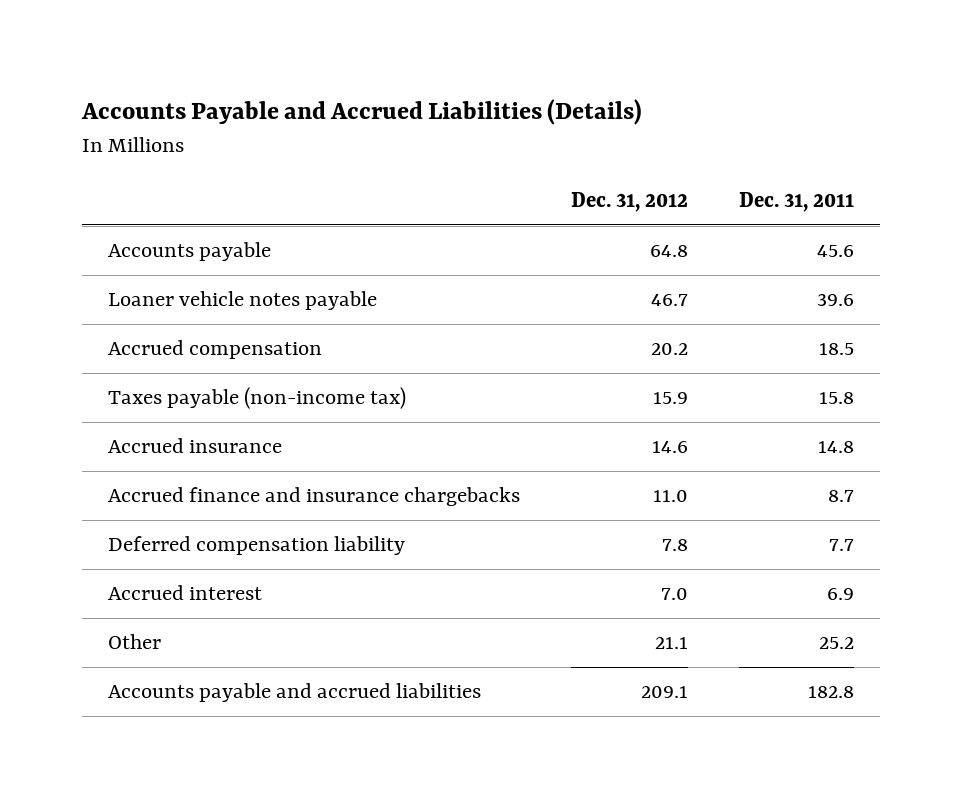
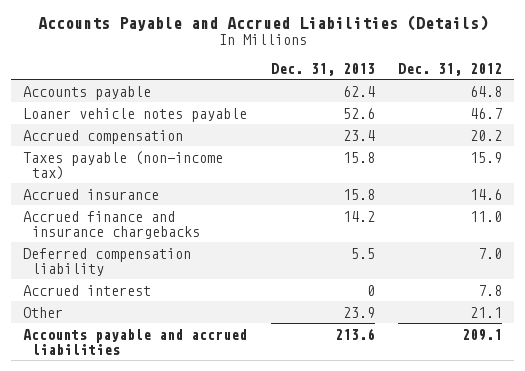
[739,192,855,213] Dec. 31, 2011 -> none
none -> [270,62,375,76] Dec. 31, 2013
[662,539,689,552] 7.8 -> [478,247,503,259] 7.0
[661,588,689,601] 7.0 -> [478,284,503,296] 7.8

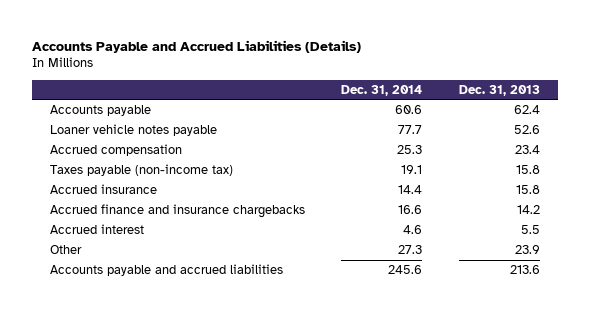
[398,62,503,76] Dec. 31, 2012 -> none
none -> [341,84,423,96] Dec. 31, 2014
[23,247,192,276] Deferred compensation liability -> none
[366,284,375,296] 0 -> [520,224,540,234] 5.5

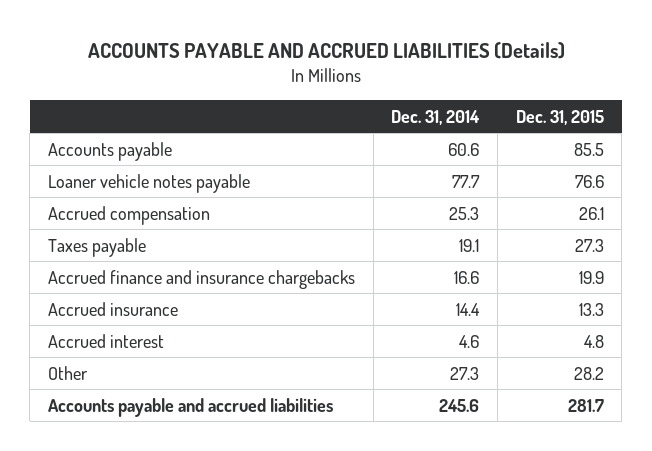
[31,39,361,53] Accounts Payable and Accrued Liabilities (Details) -> [87,41,565,59] ACCOUNTS PAYABLE AND ACCRUED LIABILITIES (Details)
[458,84,540,96] Dec. 31, 2013 -> none
none -> [515,109,604,125] Dec. 31, 2015
[49,163,233,176] Taxes payable (non-income tax) -> [47,237,146,257] Taxes payable
[49,183,157,194] Accrued insurance -> [47,301,178,316] Accrued insurance

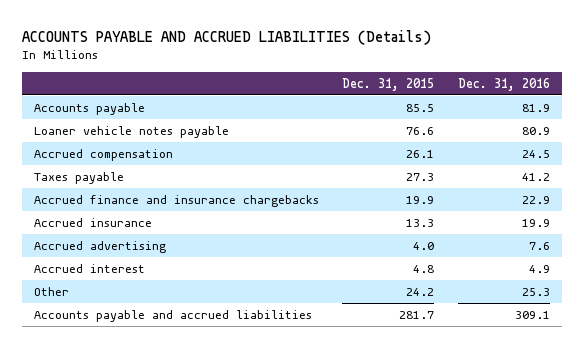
[391,109,481,125] Dec. 31, 2014 -> none
none -> [457,77,550,91] Dec. 31, 2016
none -> [34,240,167,253] Accrued advertising
[573,366,604,380] 28.2 -> [406,287,435,296] 24.2

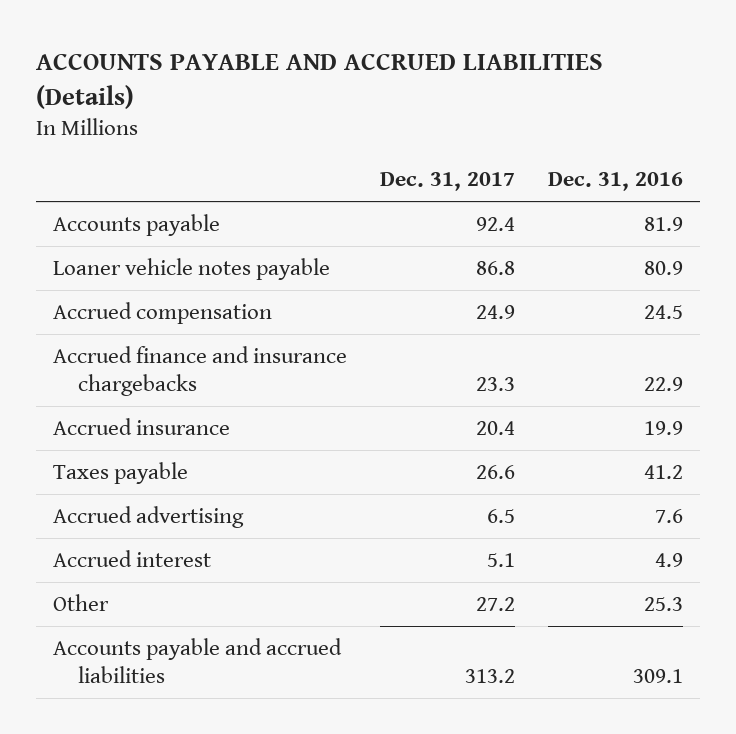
[342,77,435,91] Dec. 31, 2015 -> none
none -> [379,172,515,192] Dec. 31, 2017
[34,171,125,184] Taxes payable -> [52,461,188,484] Taxes payable

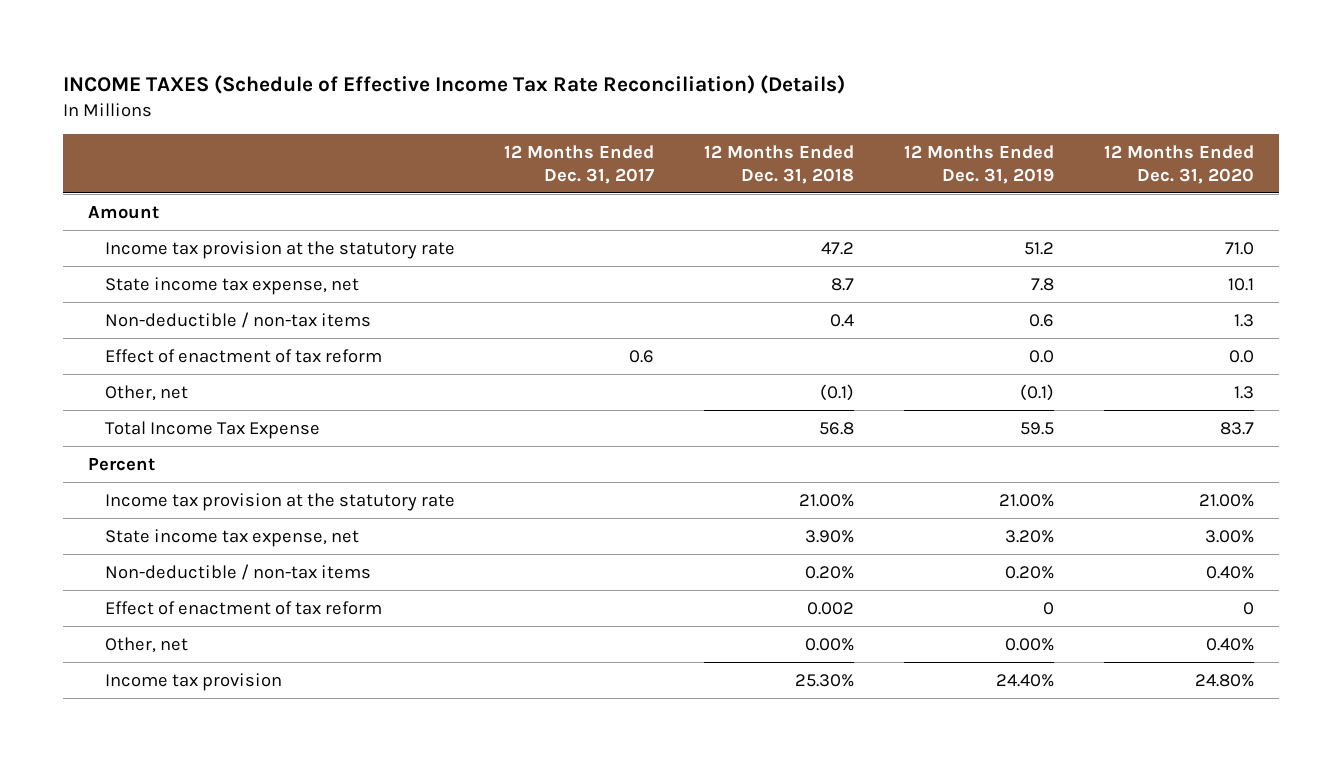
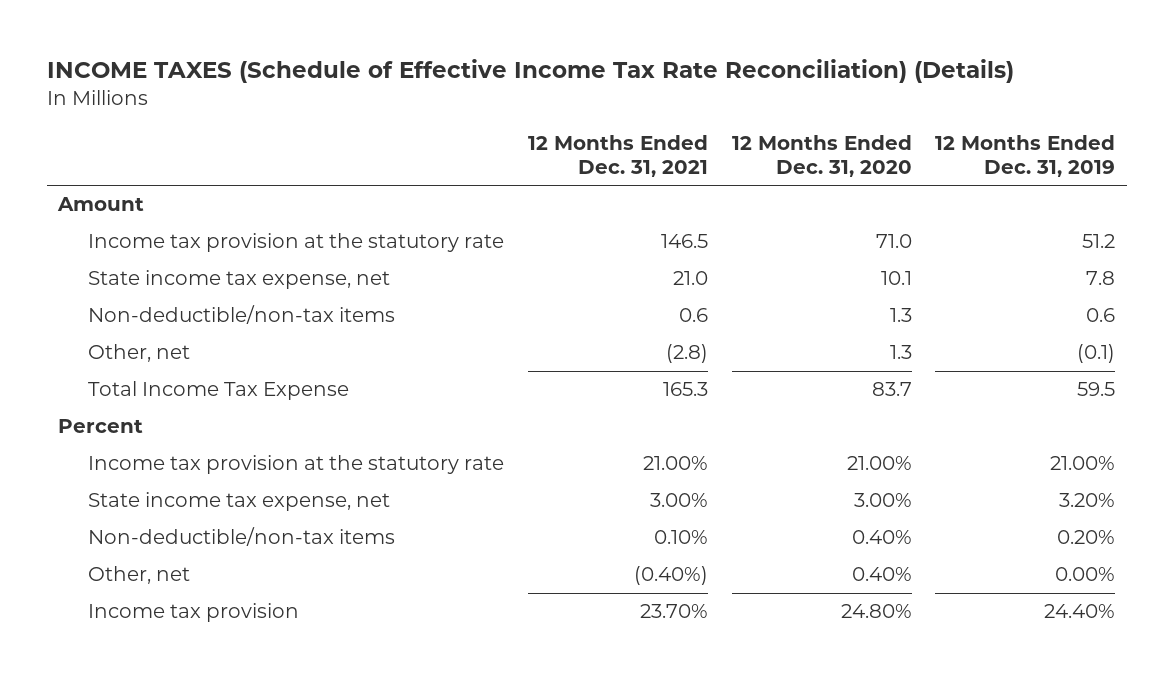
[504,144,655,184] 12 Months Ended Dec. 31, 2017 -> none
[704,144,855,184] 12 Months Ended Dec. 31, 2018 -> none
none -> [527,134,708,177] 12 Months Ended Dec. 31, 2021
[104,348,382,363] Effect of enactment of tax reform -> none
[104,311,371,328] Non-deductible / non-tax items -> [88,305,396,325] Non-deductible/non-tax items
[104,600,382,615] Effect of enactment of tax reform -> none
[104,563,371,580] Non-deductible / non-tax items -> [88,527,396,547] Non-deductible/non-tax items

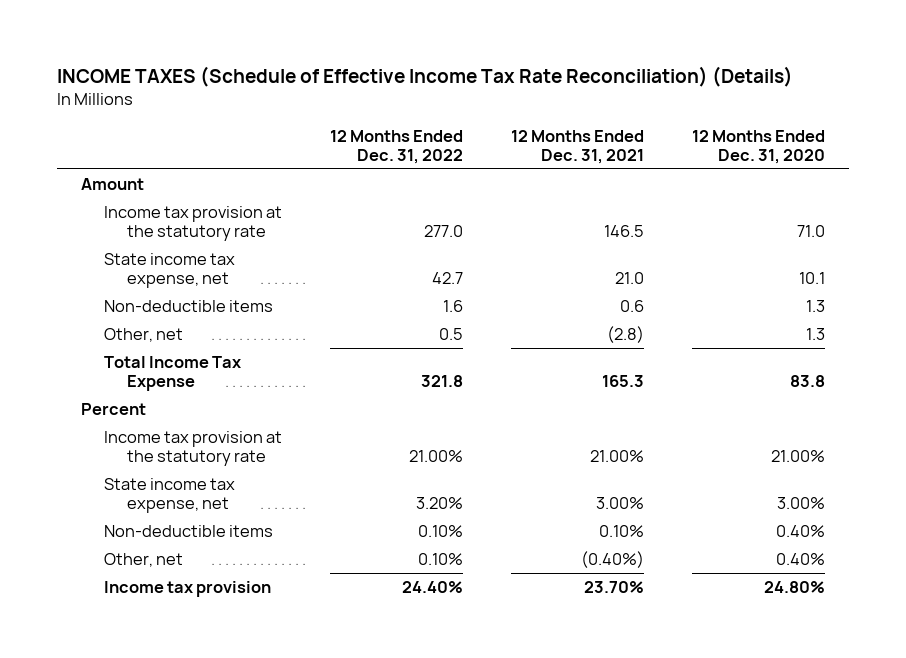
[935,134,1116,177] 12 Months Ended Dec. 31, 2019 -> none
none -> [329,129,463,165] 12 Months Ended Dec. 31, 2022
[88,305,396,325] Non-deductible/non-tax items -> [103,299,273,312] Non-deductible items
[871,382,912,397] 83.7 -> [790,375,826,388] 83.8
[88,527,396,547] Non-deductible/non-tax items -> [103,524,273,537] Non-deductible items

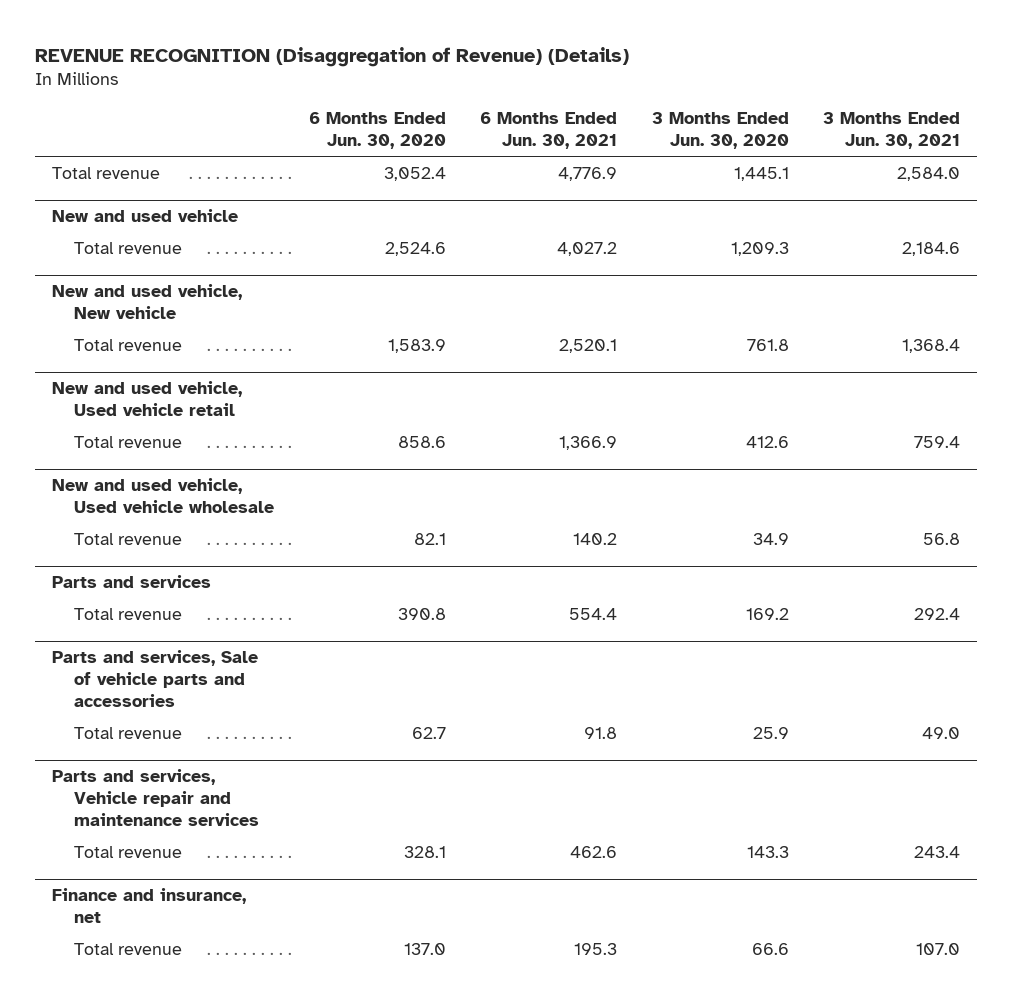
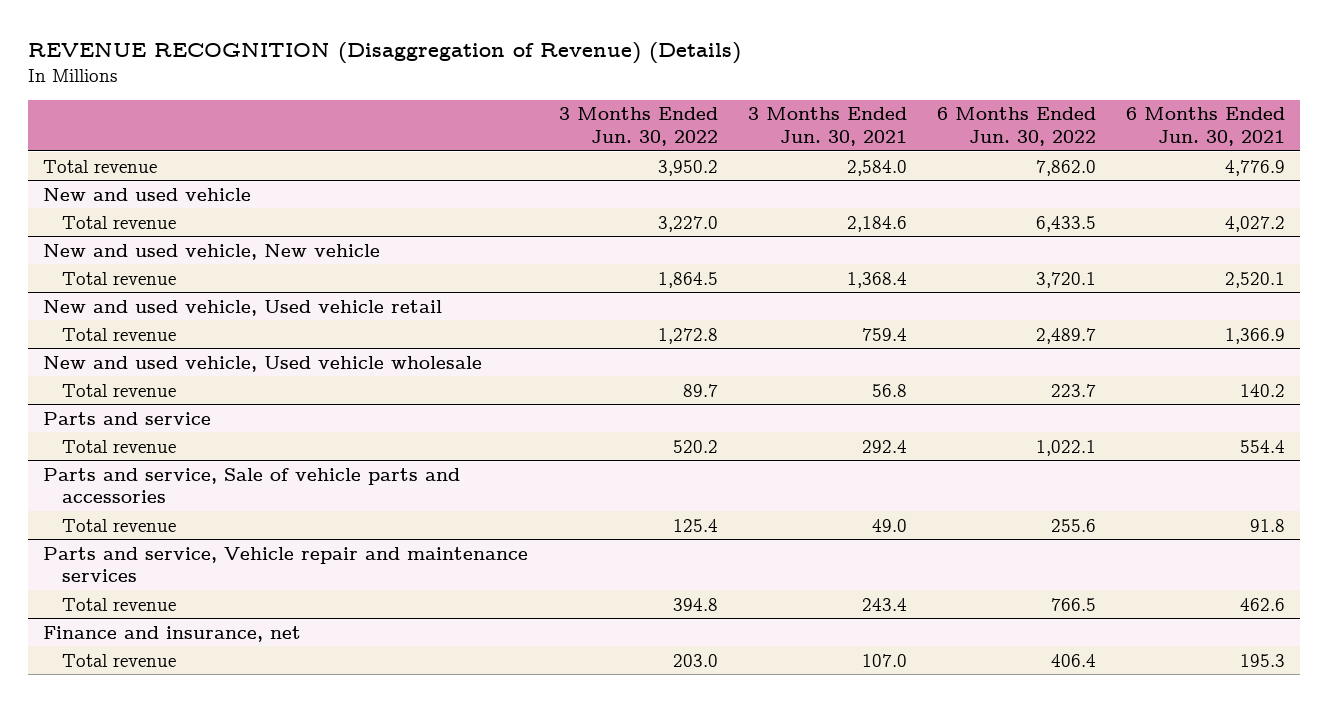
[308,112,446,150] 6 Months Ended Jun. 30, 2020 -> none
[651,112,789,150] 3 Months Ended Jun. 30, 2020 -> none
none -> [558,107,718,146] 3 Months Ended Jun. 30, 2022
none -> [936,107,1096,146] 6 Months Ended Jun. 30, 2022
[51,574,211,588] Parts and services -> [43,411,212,425] Parts and service
[51,649,258,708] Parts and services, Sale of vehicle parts and accessories -> [43,467,461,503] Parts and service, Sale of vehicle parts and accessories
[51,768,260,827] Parts and services, Vehicle repair and maintenance services -> [43,546,529,582] Parts and service, Vehicle repair and maintenance services

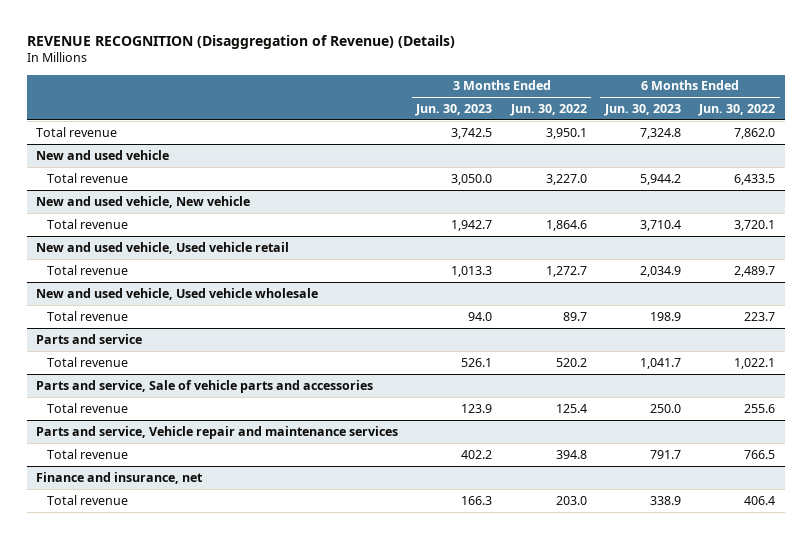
[747,107,907,146] 3 Months Ended Jun. 30, 2021 -> none
[1125,107,1285,146] 6 Months Ended Jun. 30, 2021 -> none
none -> [415,103,493,116] Jun. 30, 2023
none -> [604,103,682,116] Jun. 30, 2023
[657,159,718,176] 3,950.2 -> [545,127,587,139] 3,950.1
[657,271,718,288] 1,864.5 -> [545,219,587,231] 1,864.6
[657,327,718,344] 1,272.8 -> [545,265,587,277] 1,272.7

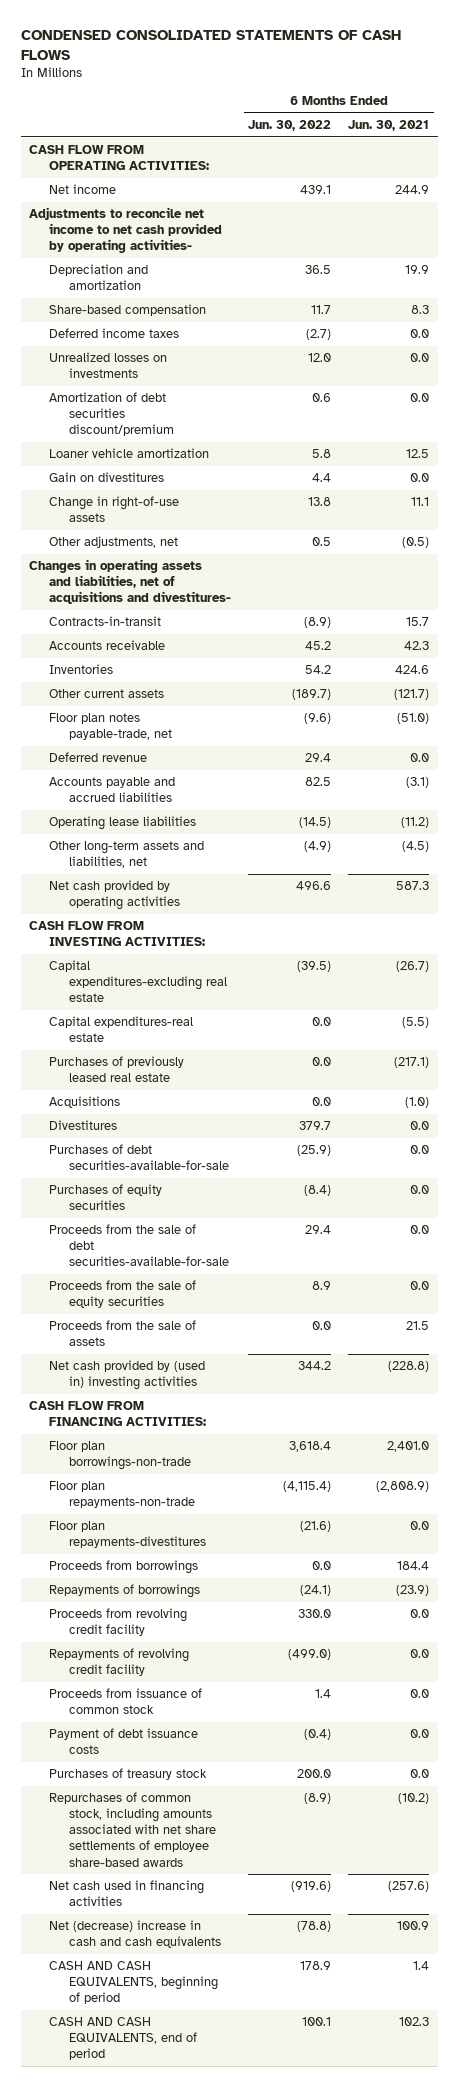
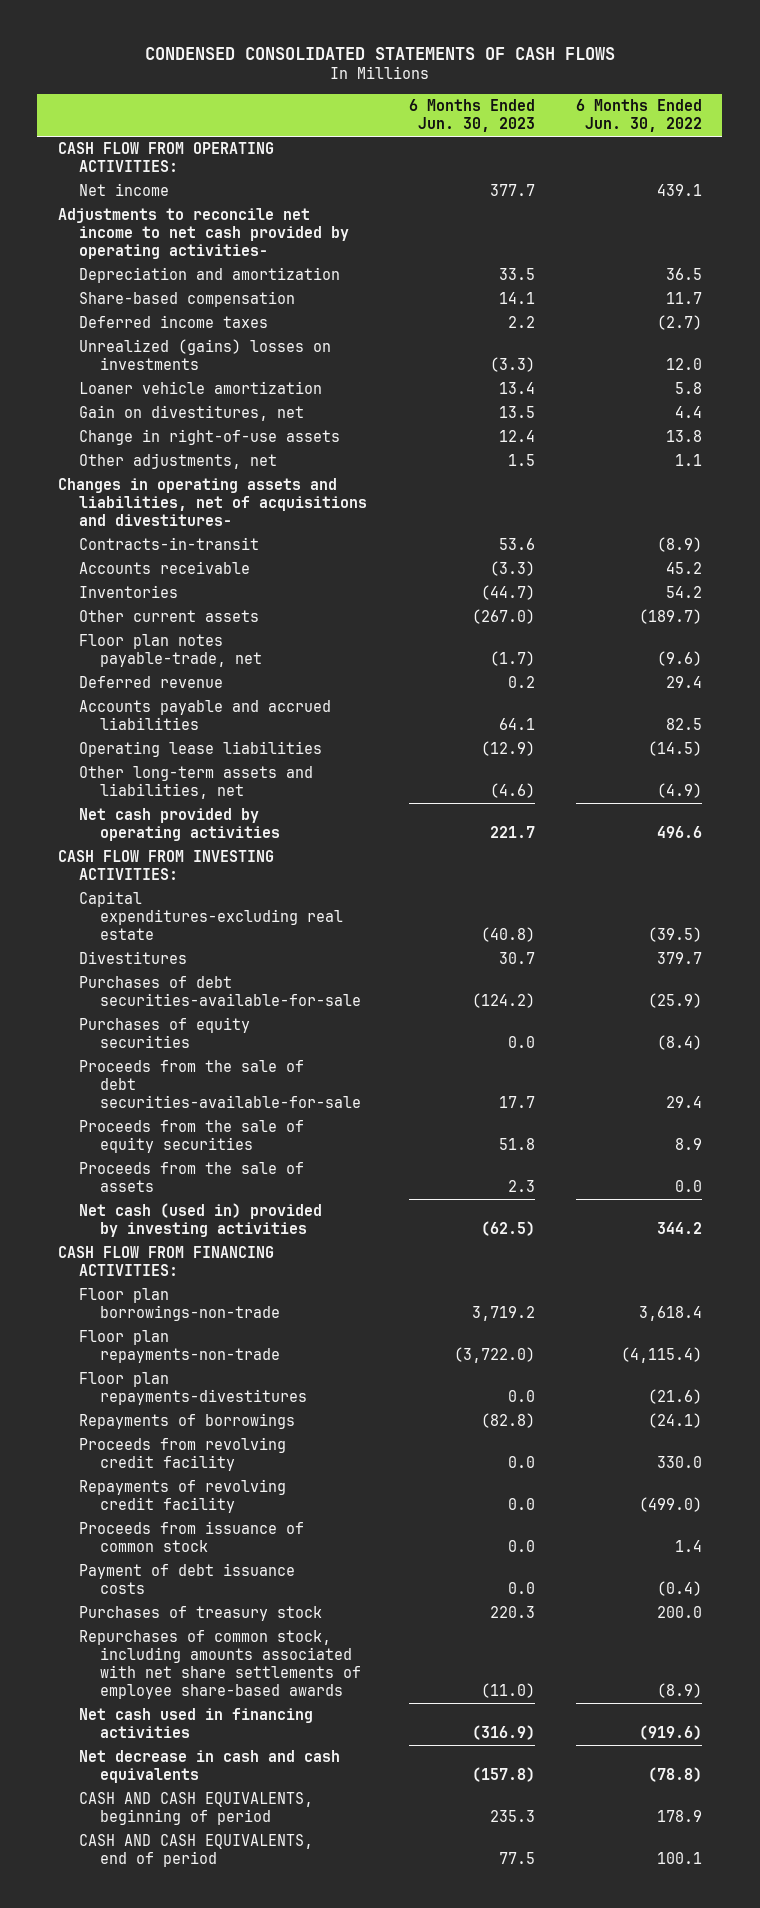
[348,119,430,131] Jun. 30, 2021 -> none
none -> [408,99,535,133] 6 Months Ended Jun. 30, 2023
[49,392,175,437] Amortization of debt securities discount/premium -> none
[49,352,168,379] Unrealized losses on investments -> [79,339,332,371] Unrealized (gains) losses on investments
[49,472,165,483] Gain on divestitures -> [79,405,305,422] Gain on divestitures, net
[312,537,332,547] 0.5 -> [674,454,702,467] 1.1
[49,1016,194,1043] Capital expenditures-real estate -> none
[49,1056,185,1083] Purchases of previously leased real estate -> none
[49,1096,121,1109] Acquisitions -> none
[49,1360,206,1391] Net cash provided by (used in) investing activities -> [79,1203,323,1238] Net cash (used in) provided by investing activities
[49,1560,199,1575] Proceeds from borrowings -> none
[49,1920,222,1949] Net (decrease) increase in cash and cash equivalents -> [79,1750,341,1784] Net decrease in cash and cash equivalents

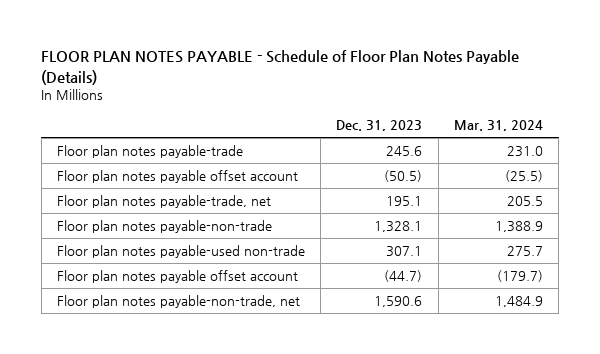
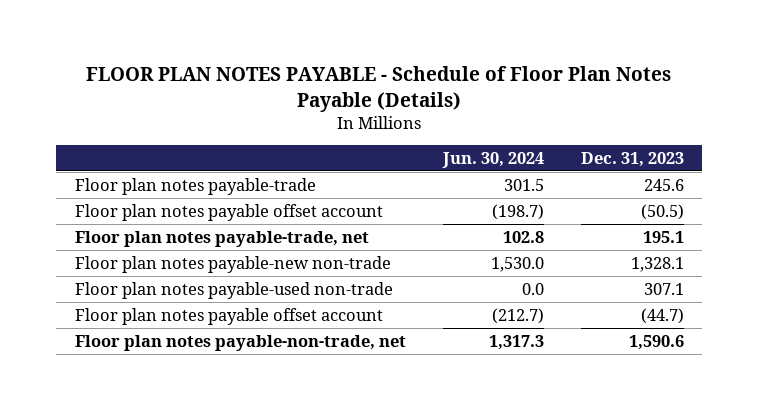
[454,120,544,132] Mar. 31, 2024 -> none
none -> [441,152,544,169] Jun. 30, 2024
[56,220,272,234] Floor plan notes payable-non-trade -> [74,255,391,273] Floor plan notes payable-new non-trade

